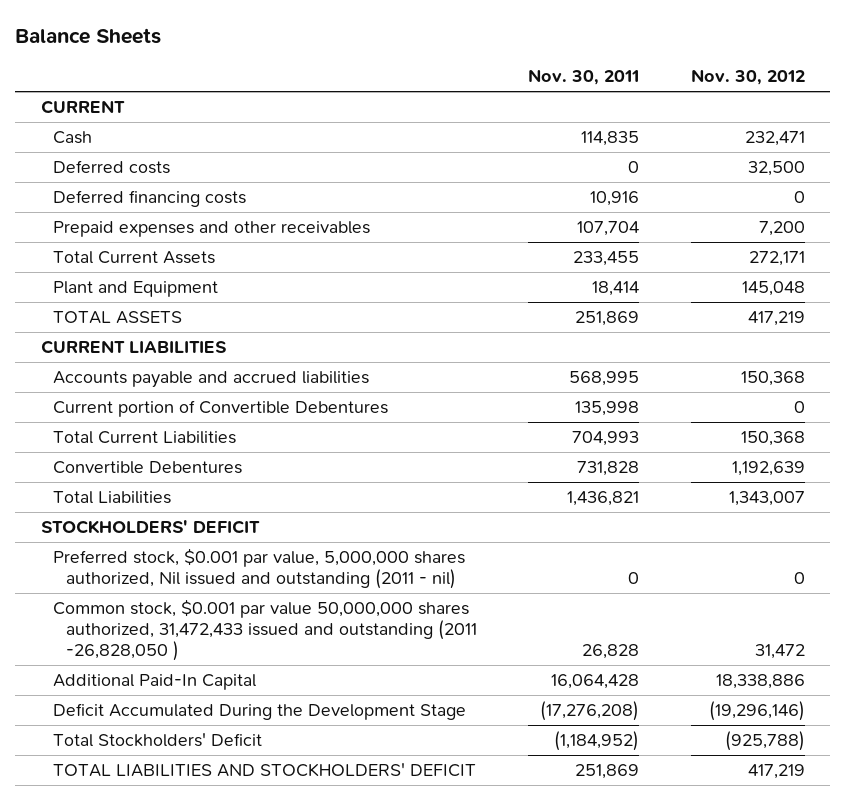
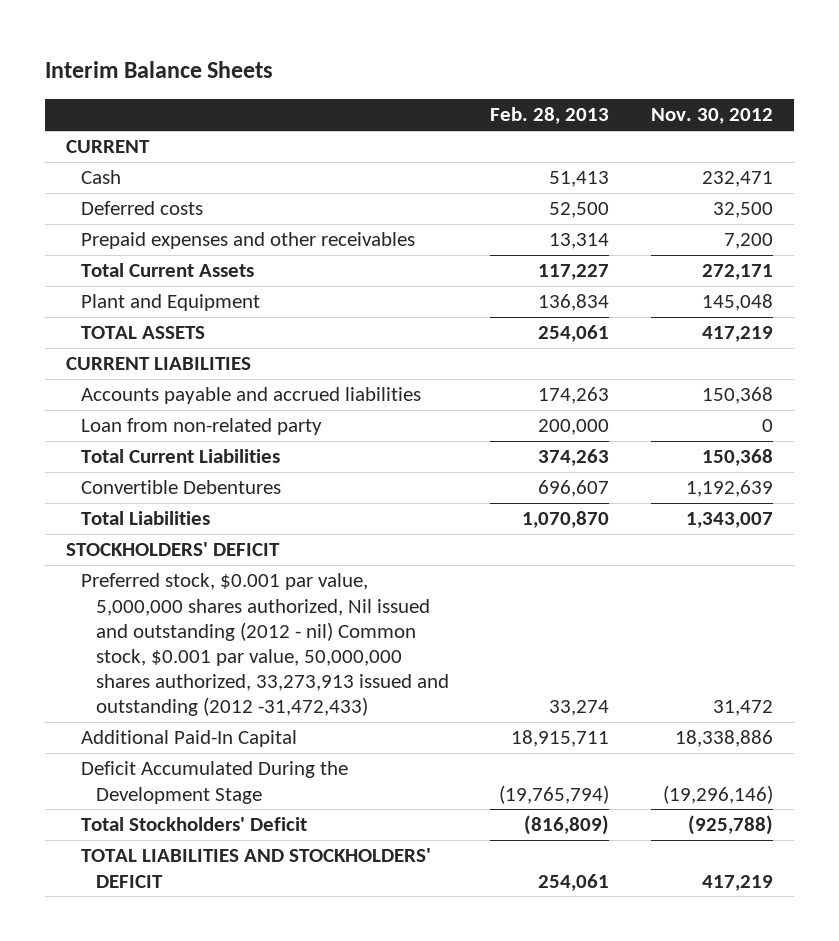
[14,28,161,45] Balance Sheets -> [44,60,273,78] Interim Balance Sheets
[528,69,640,86] Nov. 30, 2011 -> none
none -> [490,107,610,125] Feb. 28, 2013
[53,190,247,208] Deferred financing costs -> none
[53,400,389,418] Current portion of Convertible Debentures -> none
none -> [80,418,322,436] Loan from non-related party
[53,599,478,662] Common stock, $0.001 par value 50,000,000 shares authorized, 31,472,433 issued and outstanding (2011 -26,828,050 ) -> none
[53,548,466,590] Preferred stock, $0.001 par value, 5,000,000 shares authorized, Nil issued and outstanding (2011 - nil) -> [80,573,449,717] Preferred stock, $0.001 par value, 5,000,000 shares authorized, Nil issued and outstanding (2012 - nil) Common stock, $0.001 par value, 50,000,000 shares authorized, 33,273,913 issued and outstanding (2012 -31,472,433)
[793,572,805,585] 0 -> [712,700,773,717] 31,472

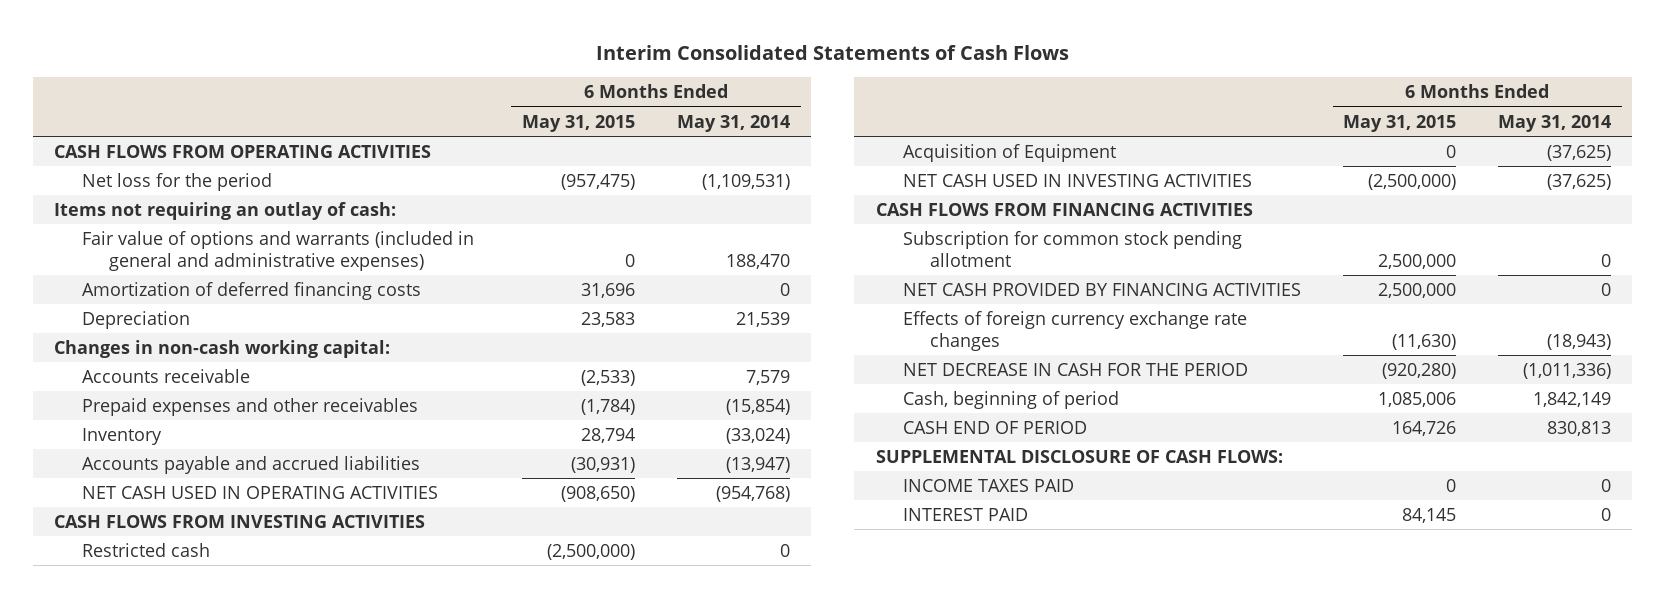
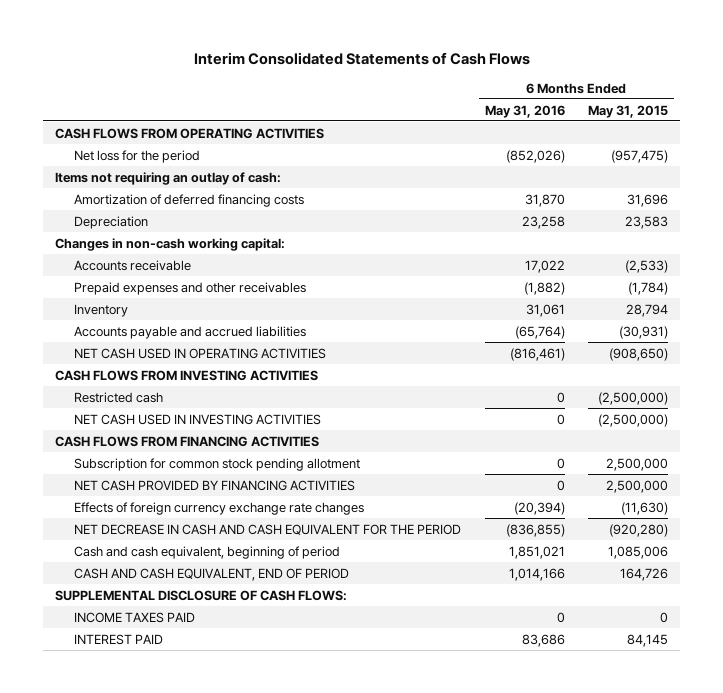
[676,114,790,132] May 31, 2014 -> none
none -> [484,104,565,118] May 31, 2016
[81,230,474,271] Fair value of options and warrants (included in general and administrative expenses) -> none
[902,143,1116,162] Acquisition of Equipment -> none
[902,362,1248,376] NET DECREASE IN CASH FOR THE PERIOD -> [74,523,462,535] NET DECREASE IN CASH AND CASH EQUIVALENT FOR THE PERIOD
[902,390,1119,409] Cash, beginning of period -> [74,545,341,559] Cash and cash equivalent, beginning of period
[902,420,1087,434] CASH END OF PERIOD -> [74,567,350,581] CASH AND CASH EQUIVALENT, END OF PERIOD

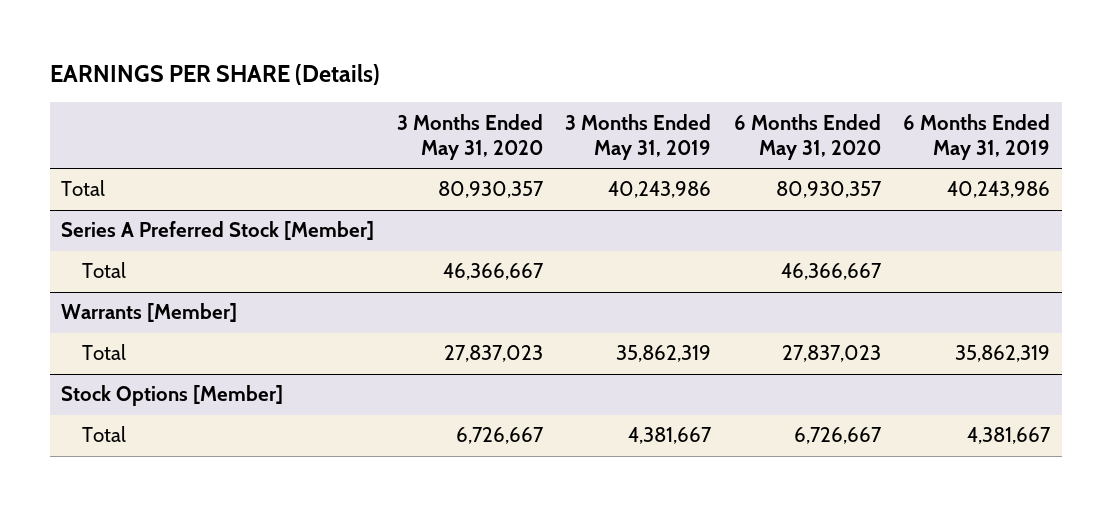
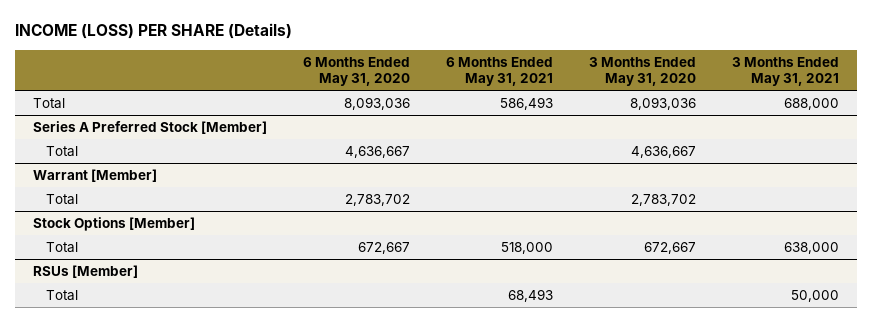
[49,63,380,85] EARNINGS PER SHARE (Details) -> [15,23,293,40] INCOME (LOSS) PER SHARE (Details)
[565,113,712,161] 3 Months Ended May 31, 2019 -> none
[903,113,1051,161] 6 Months Ended May 31, 2019 -> none
none -> [446,56,554,87] 6 Months Ended May 31, 2021
none -> [732,56,840,87] 3 Months Ended May 31, 2021
[437,181,544,199] 80,930,357 -> [630,96,697,110] 8,093,036
[775,181,882,199] 80,930,357 -> [344,96,411,110] 8,093,036
[442,263,544,281] 46,366,667 -> [631,145,697,158] 4,636,667
[780,263,882,281] 46,366,667 -> [345,145,411,158] 4,636,667
[61,303,238,323] Warrants [Member] -> [33,168,158,182] Warrant [Member]
[443,345,543,363] 27,837,023 -> [631,193,697,206] 2,783,702
[781,345,881,363] 27,837,023 -> [345,193,411,206] 2,783,702
[455,427,544,445] 6,726,667 -> [644,241,697,254] 672,667
[793,427,882,445] 6,726,667 -> [358,241,411,254] 672,667
none -> [33,264,139,278] RSUs [Member]
none -> [45,289,78,301] Total

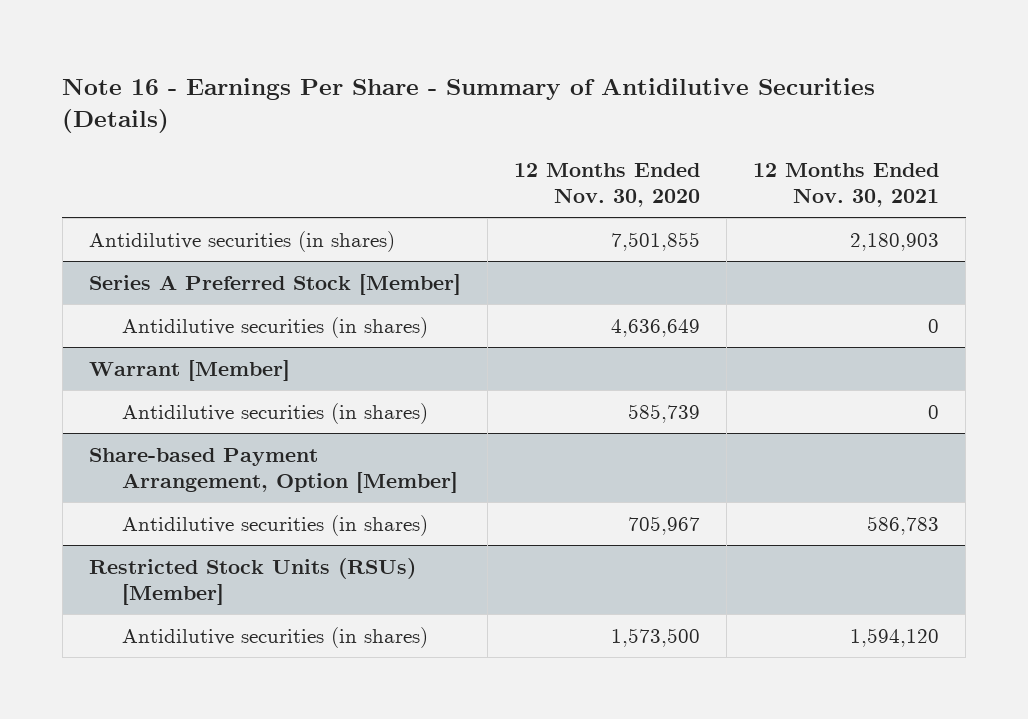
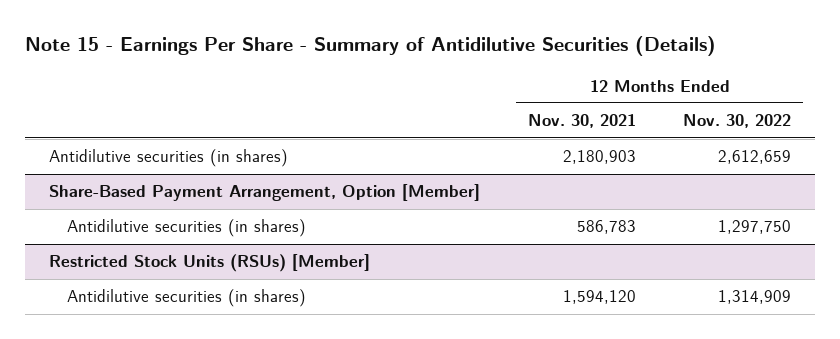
[62,77,876,134] Note 16 - Earnings Per Share - Summary of Antidilutive Securities (Details) -> [25,36,717,57] Note 15 - Earnings Per Share - Summary of Antidilutive Securities (Details)
[513,162,700,207] 12 Months Ended Nov. 30, 2020 -> none
none -> [683,114,792,129] Nov. 30, 2022
[88,273,461,295] Series A Preferred Stock [Member] -> none
[122,316,429,338] Antidilutive securities (in shares) -> none
[88,359,290,381] Warrant [Member] -> none
[122,402,429,424] Antidilutive securities (in shares) -> none
[88,447,459,493] Share-based Payment Arrangement, Option [Member] -> [48,184,480,202] Share-Based Payment Arrangement, Option [Member]

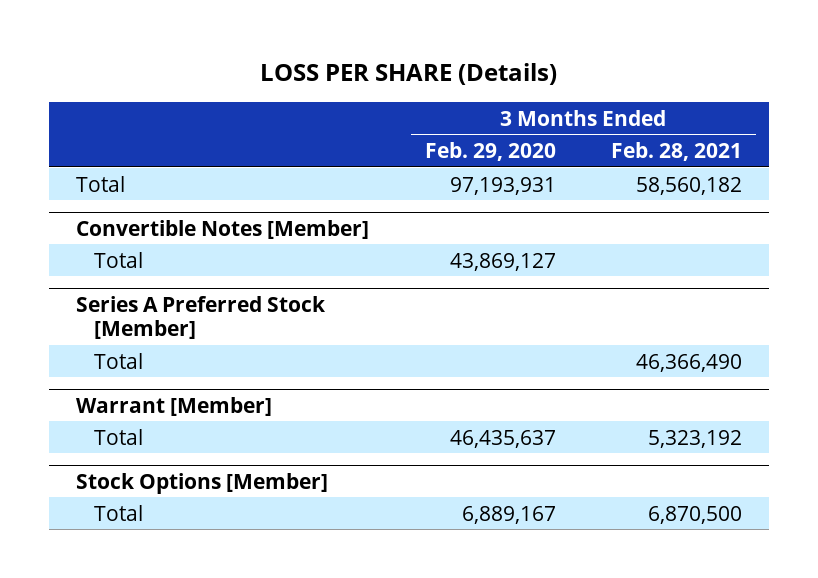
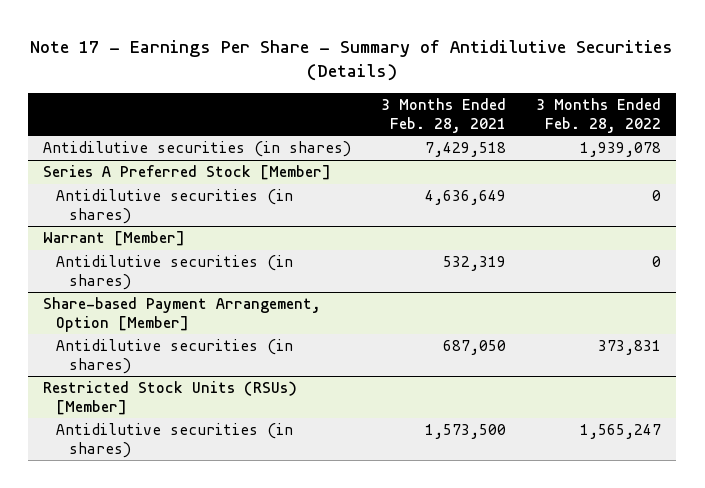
[260,63,558,86] LOSS PER SHARE (Details) -> [30,39,674,82] Note 17 - Earnings Per Share - Summary of Antidilutive Securities (Details)
[424,142,556,162] Feb. 29, 2020 -> none
none -> [536,98,662,133] 3 Months Ended Feb. 28, 2022
[76,175,126,192] Total -> none
[76,219,370,239] Convertible Notes [Member] -> none
[93,251,143,268] Total -> none
none -> [43,141,352,158] Antidilutive securities (in shares)
[93,352,143,369] Total -> none
none -> [56,189,294,224] Antidilutive securities (in shares)
[93,428,143,445] Total -> none
[93,504,143,521] Total -> none
none -> [56,255,294,290] Antidilutive securities (in shares)
[76,472,329,494] Stock Options [Member] -> [43,297,322,332] Share-based Payment Arrangement, Option [Member]
none -> [56,339,294,374] Antidilutive securities (in shares)
none -> [43,381,298,415] Restricted Stock Units (RSUs) [Member]
none -> [56,423,294,458] Antidilutive securities (in shares)

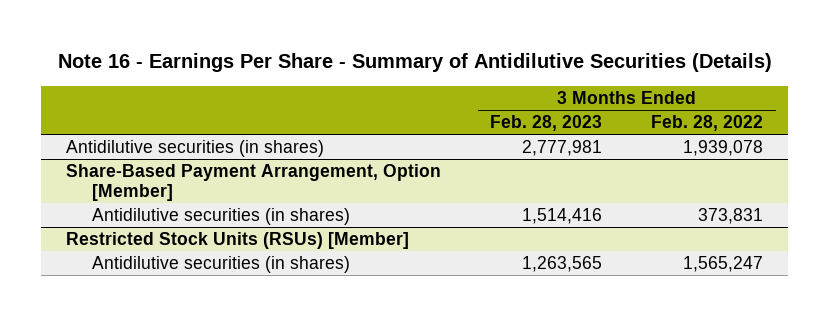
[30,39,674,82] Note 17 - Earnings Per Share - Summary of Antidilutive Securities (Details) -> [57,53,772,73] Note 16 - Earnings Per Share - Summary of Antidilutive Securities (Details)
[381,98,507,133] 3 Months Ended Feb. 28, 2021 -> none
none -> [490,115,603,132] Feb. 28, 2023
[43,165,332,181] Series A Preferred Stock [Member] -> none
[56,189,294,224] Antidilutive securities (in shares) -> none
[43,231,186,247] Warrant [Member] -> none
[56,255,294,290] Antidilutive securities (in shares) -> none
[43,297,322,332] Share-based Payment Arrangement, Option [Member] -> [66,164,442,202] Share-Based Payment Arrangement, Option [Member]

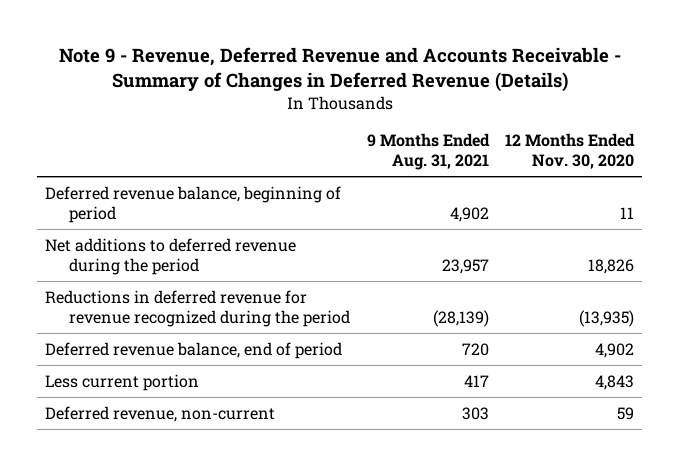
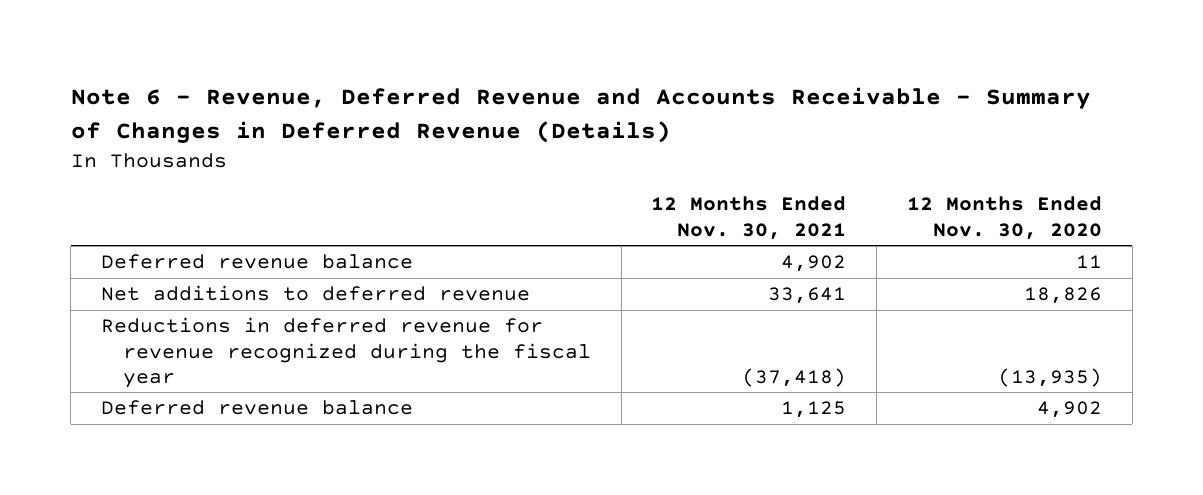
[58,47,621,92] Note 9 - Revenue, Deferred Revenue and Accounts Receivable - Summary of Changes in Deferred Revenue (Details) -> [70,87,1091,143] Note 6 - Revenue, Deferred Revenue and Accounts Receivable - Summary of Changes in Deferred Revenue (Details)
[366,133,490,171] 9 Months Ended Aug. 31, 2021 -> none
none -> [651,196,847,240] 12 Months Ended Nov. 30, 2021
[45,373,200,391] Less current portion -> none
[45,405,276,422] Deferred revenue, non-current -> none
[45,185,342,223] Deferred revenue balance, beginning of period -> [101,254,414,270] Deferred revenue balance
[45,237,297,275] Net additions to deferred revenue during the period -> [101,285,531,302] Net additions to deferred revenue
[45,289,351,327] Reductions in deferred revenue for revenue recognized during the period -> [101,317,591,388] Reductions in deferred revenue for revenue recognized during the fiscal year
[45,341,343,359] Deferred revenue balance, end of period -> [101,400,414,416] Deferred revenue balance

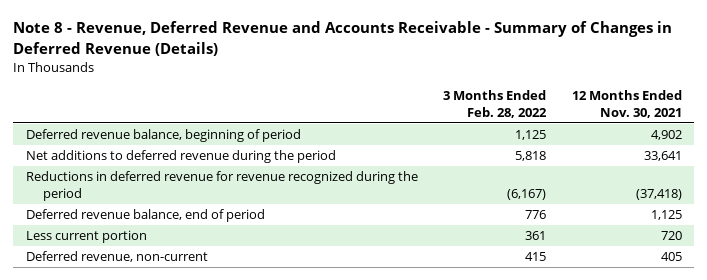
[70,87,1091,143] Note 6 - Revenue, Deferred Revenue and Accounts Receivable - Summary of Changes in Deferred Revenue (Details) -> [12,21,672,56] Note 8 - Revenue, Deferred Revenue and Accounts Receivable - Summary of Changes in Deferred Revenue (Details)
[907,196,1103,240] 12 Months Ended Nov. 30, 2020 -> none
none -> [443,90,548,118] 3 Months Ended Feb. 28, 2022
[101,254,414,270] Deferred revenue balance -> [25,129,301,143] Deferred revenue balance, beginning of period
[101,285,531,302] Net additions to deferred revenue -> [25,150,336,164] Net additions to deferred revenue during the period
[101,317,591,388] Reductions in deferred revenue for revenue recognized during the fiscal year -> [25,171,418,201] Reductions in deferred revenue for revenue recognized during the period
[101,400,414,416] Deferred revenue balance -> [25,209,265,223] Deferred revenue balance, end of period
none -> [25,230,147,244] Less current portion
none -> [25,251,208,263] Deferred revenue, non-current

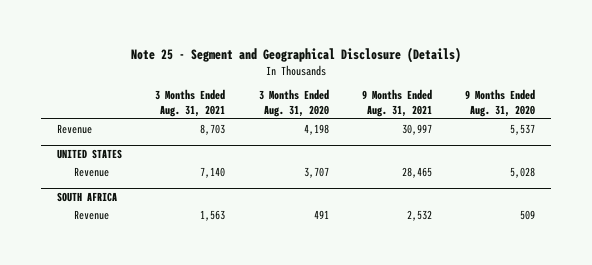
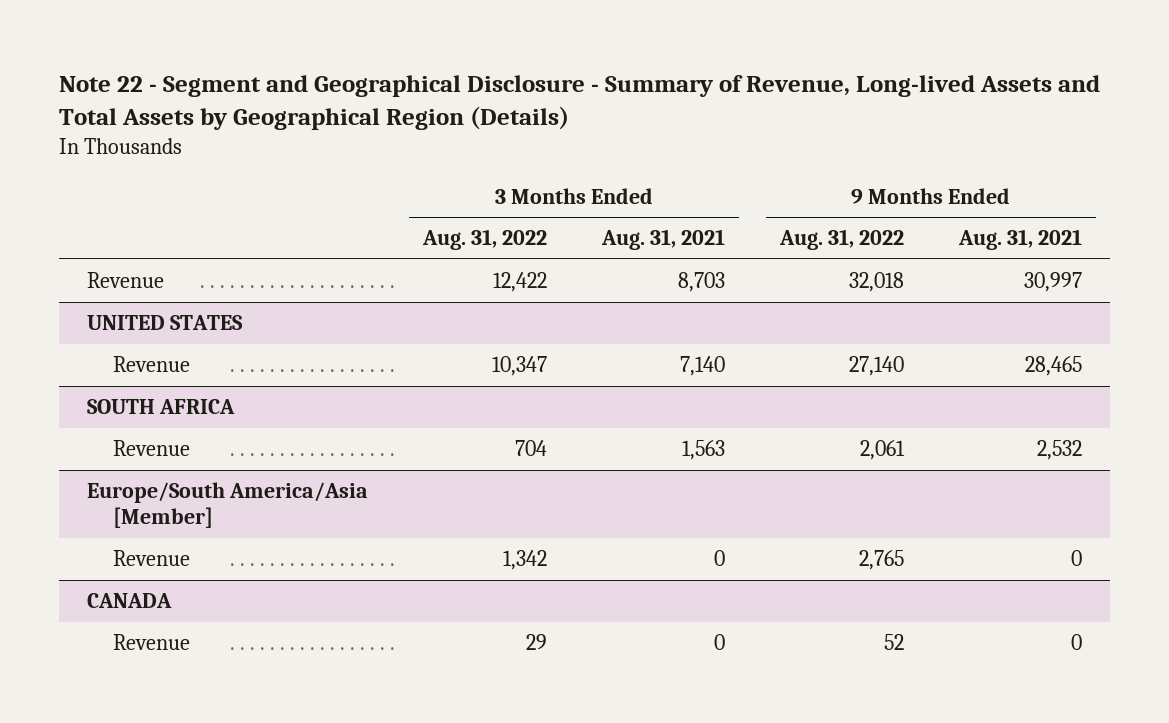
[131,46,462,63] Note 25 - Segment and Geographical Disclosure (Details) -> [59,75,1101,131] Note 22 - Segment and Geographical Disclosure - Summary of Revenue, Long-lived Assets and Total Assets by Geographical Region (Details)
[258,89,329,117] 3 Months Ended Aug. 31, 2020 -> none
[464,89,535,117] 9 Months Ended Aug. 31, 2020 -> none
none -> [421,229,547,251] Aug. 31, 2022
none -> [779,229,905,251] Aug. 31, 2022
none -> [86,482,368,529] Europe/South America/Asia [Member]
none -> [112,550,190,567] Revenue
none -> [86,593,172,609] CANADA
none -> [112,634,190,651] Revenue

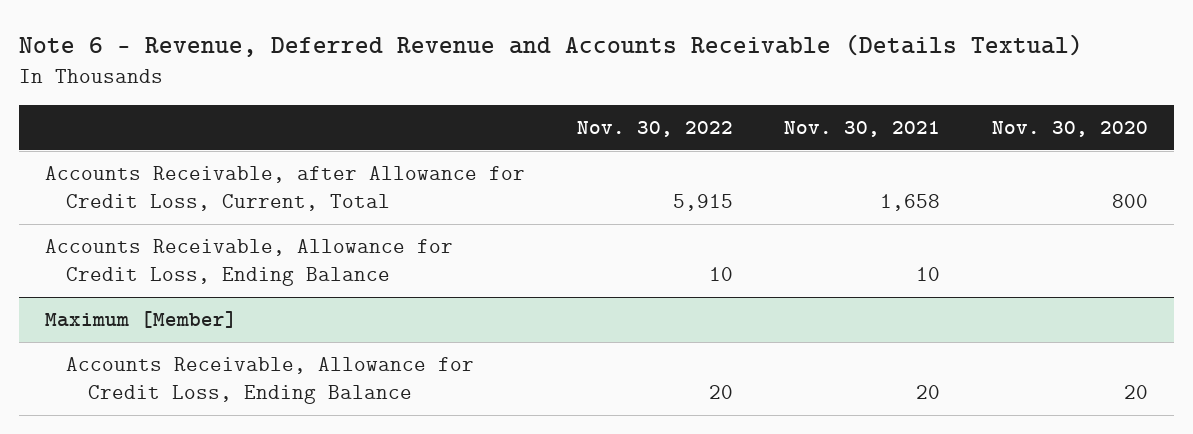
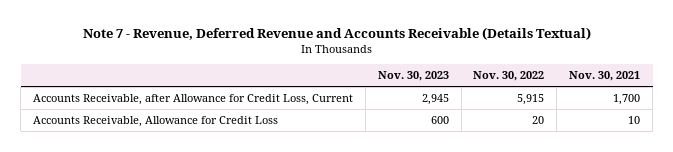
[19,34,1084,58] Note 6 - Revenue, Deferred Revenue and Accounts Receivable (Details Textual) -> [82,26,591,40] Note 7 - Revenue, Deferred Revenue and Accounts Receivable (Details Textual)
[991,121,1148,138] Nov. 30, 2020 -> none
none -> [377,71,449,82] Nov. 30, 2023
[44,311,237,329] Maximum [Member] -> none
[66,357,475,405] Accounts Receivable, Allowance for Credit Loss, Ending Balance -> none
[44,166,525,212] Accounts Receivable, after Allowance for Credit Loss, Current, Total -> [32,94,353,106] Accounts Receivable, after Allowance for Credit Loss, Current
[880,194,941,212] 1,658 -> [613,94,641,106] 1,700
[44,239,453,287] Accounts Receivable, Allowance for Credit Loss, Ending Balance -> [32,116,278,128] Accounts Receivable, Allowance for Credit Loss
[708,267,733,282] 10 -> [532,116,545,125] 20

